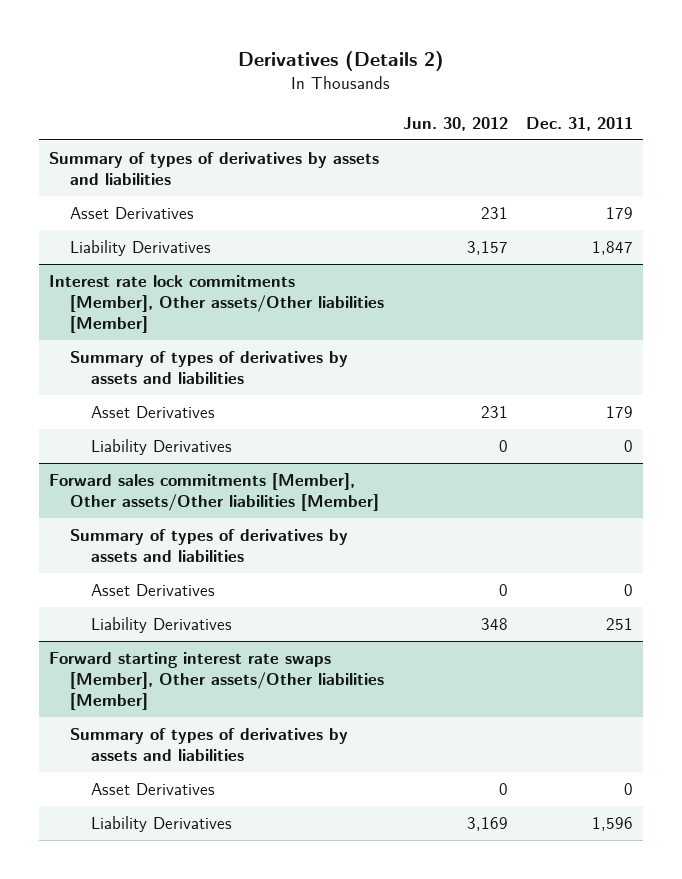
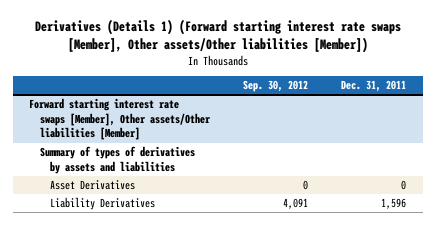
[237,50,444,71] Derivatives (Details 2) -> [34,18,401,53] Derivatives (Details 1) (Forward starting interest rate swaps [Member], Other assets/Other liabilities [Member])
[402,116,508,131] Jun. 30, 2012 -> none
none -> [242,80,308,93] Sep. 30, 2012
[48,151,379,185] Summary of types of derivatives by assets and liabilities -> none
[69,206,194,219] Asset Derivatives -> none
[69,239,211,256] Liability Derivatives -> none
[48,274,384,333] Interest rate lock commitments [Member], Other assets/Other liabilities [Member] -> none
[69,350,348,384] Summary of types of derivatives by assets and liabilities -> none
[90,405,215,418] Asset Derivatives -> none
[90,438,232,455] Liability Derivatives -> none
[48,472,379,511] Forward sales commitments [Member], Other assets/Other liabilities [Member] -> none
[69,528,348,562] Summary of types of derivatives by assets and liabilities -> none
[90,583,215,596] Asset Derivatives -> none
[90,616,232,633] Liability Derivatives -> none

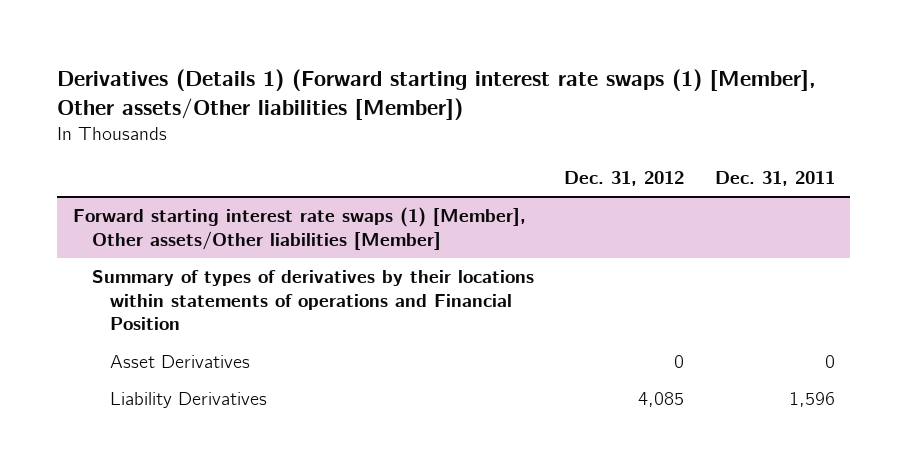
[34,18,401,53] Derivatives (Details 1) (Forward starting interest rate swaps [Member], Other assets/Other liabilities [Member]) -> [57,69,817,120] Derivatives (Details 1) (Forward starting interest rate swaps (1) [Member], Other assets/Other liabilities [Member])
[242,80,308,93] Sep. 30, 2012 -> none
none -> [564,170,685,186] Dec. 31, 2012
[29,98,211,141] Forward starting interest rate swaps [Member], Other assets/Other liabilities [Member] -> [72,207,526,250] Forward starting interest rate swaps (1) [Member], Other assets/Other liabilities [Member]
[39,146,195,174] Summary of types of derivatives by assets and liabilities -> [91,270,534,331] Summary of types of derivatives by their locations within statements of operations and Financial Position

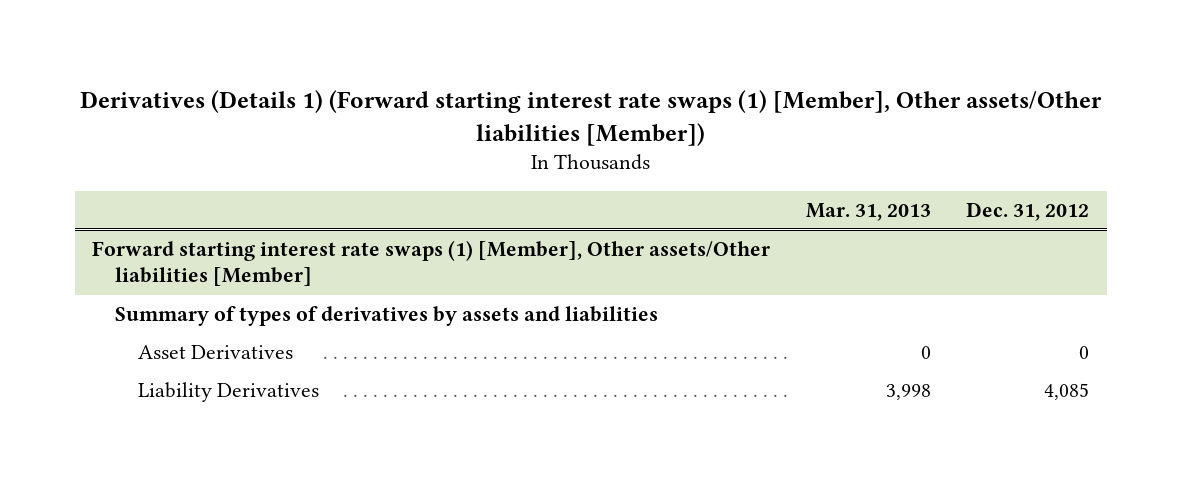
[714,170,835,186] Dec. 31, 2011 -> none
none -> [805,202,931,221] Mar. 31, 2013
[91,270,534,331] Summary of types of derivatives by their locations within statements of operations and Financial Position -> [115,306,659,327] Summary of types of derivatives by assets and liabilities

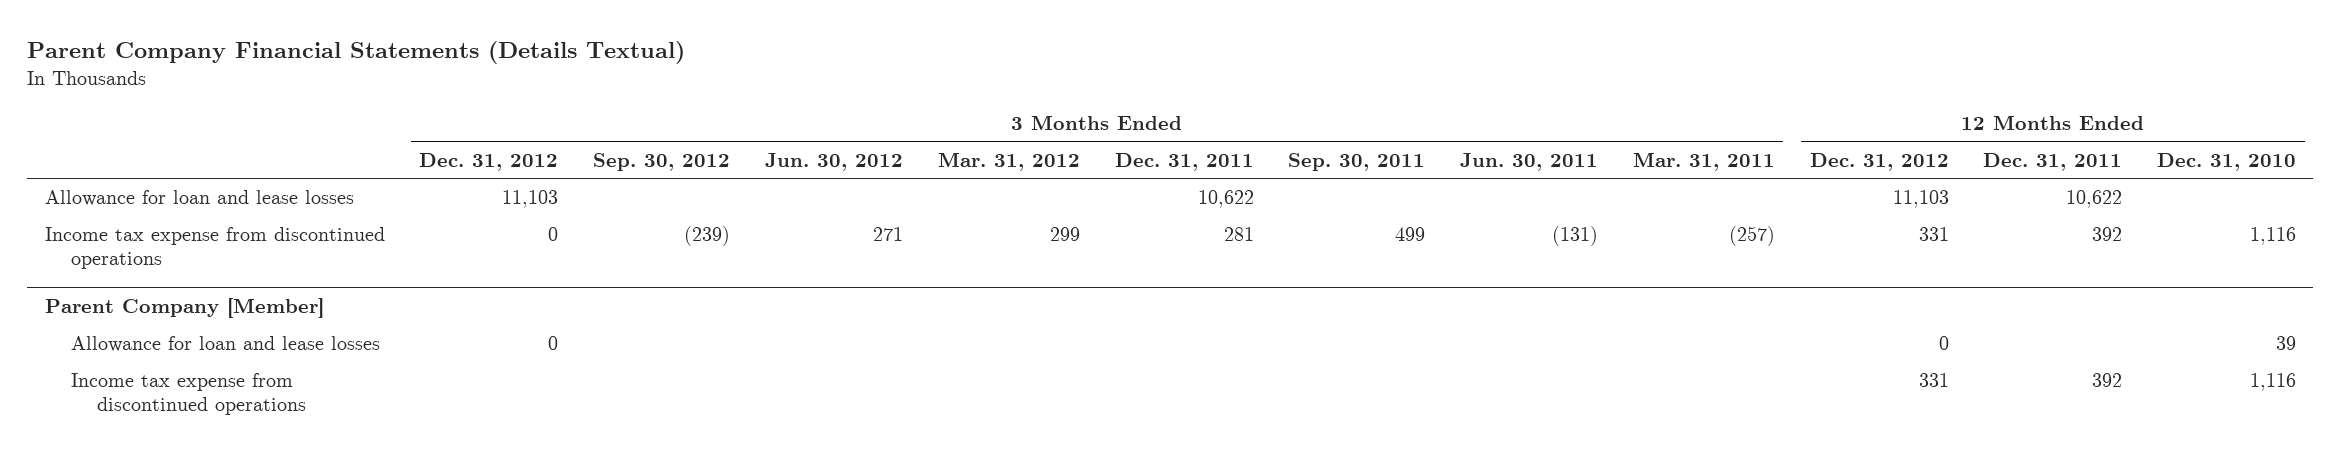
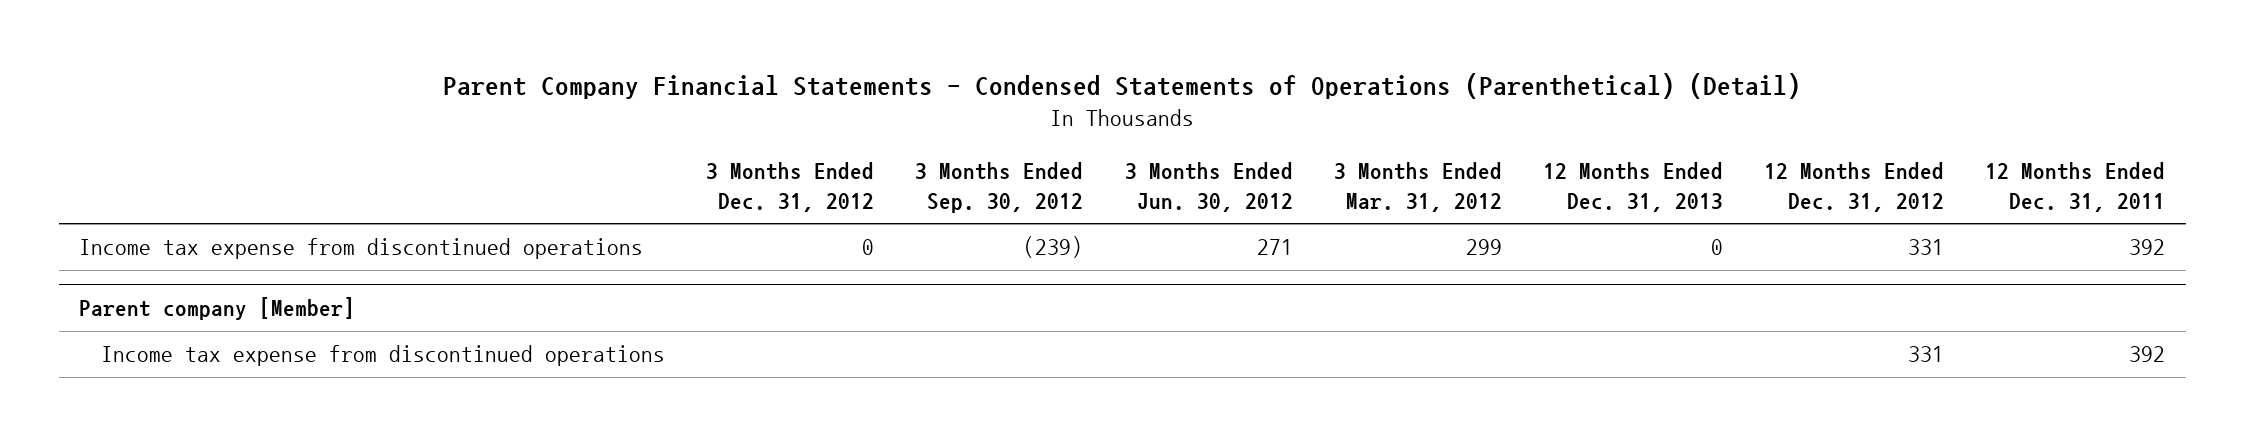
[27,41,686,65] Parent Company Financial Statements (Details Textual) -> [443,73,1802,100] Parent Company Financial Statements - Condensed Statements of Operations (Parenthetical) (Detail)
[1114,152,1254,171] Dec. 31, 2011 -> none
[1288,152,1426,171] Sep. 30, 2011 -> none
[1460,152,1599,171] Jun. 30, 2011 -> none
[1632,151,1775,171] Mar. 31, 2011 -> none
[2157,152,2297,171] Dec. 31, 2010 -> none
none -> [1542,162,1723,212] 12 Months Ended Dec. 31, 2013
[44,190,354,207] Allowance for loan and lease losses -> none
[71,336,381,353] Allowance for loan and lease losses -> none
[44,298,324,319] Parent Company [Member] -> [79,296,356,320] Parent company [Member]

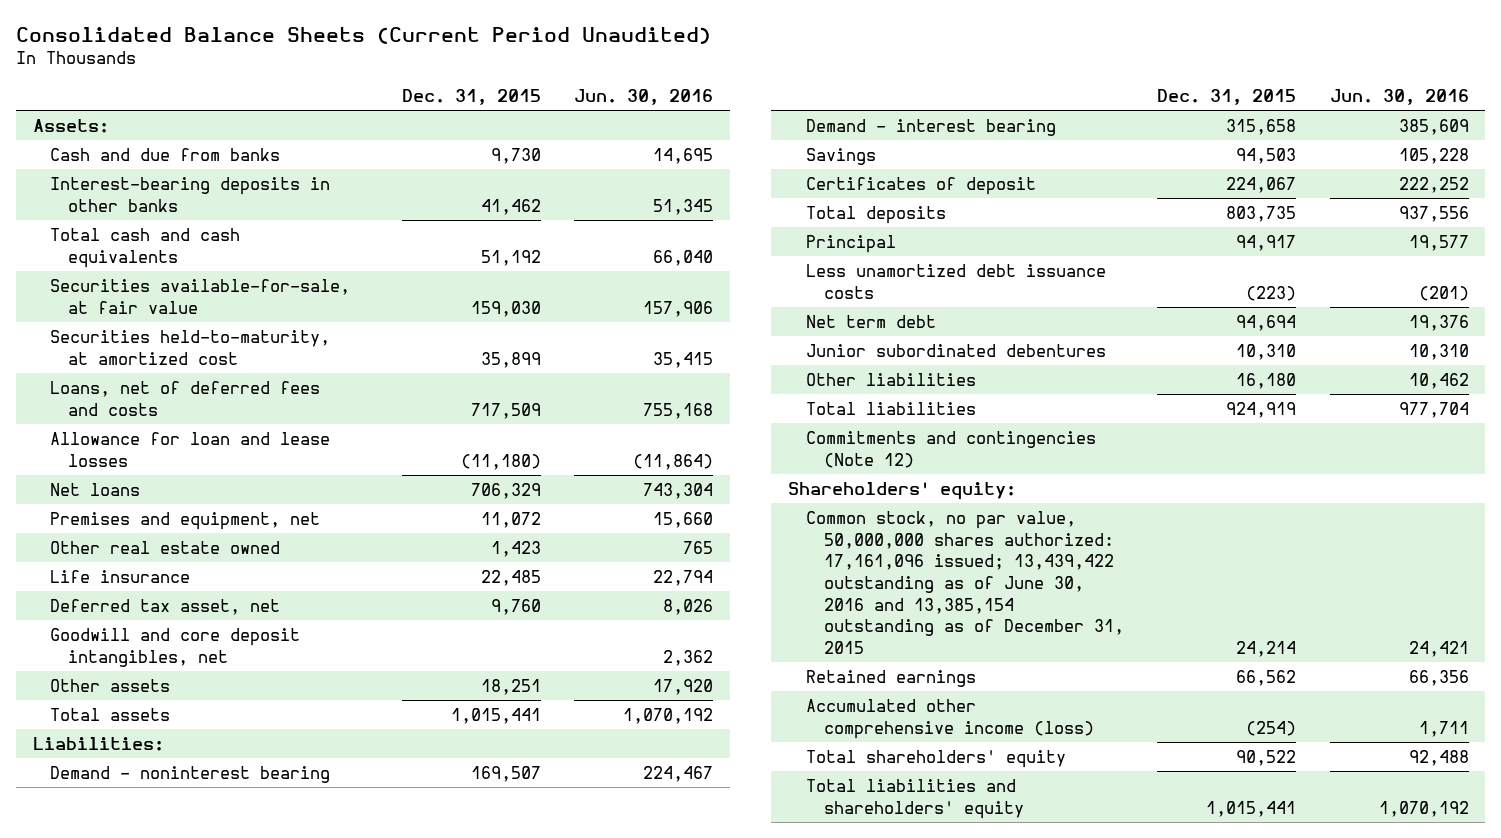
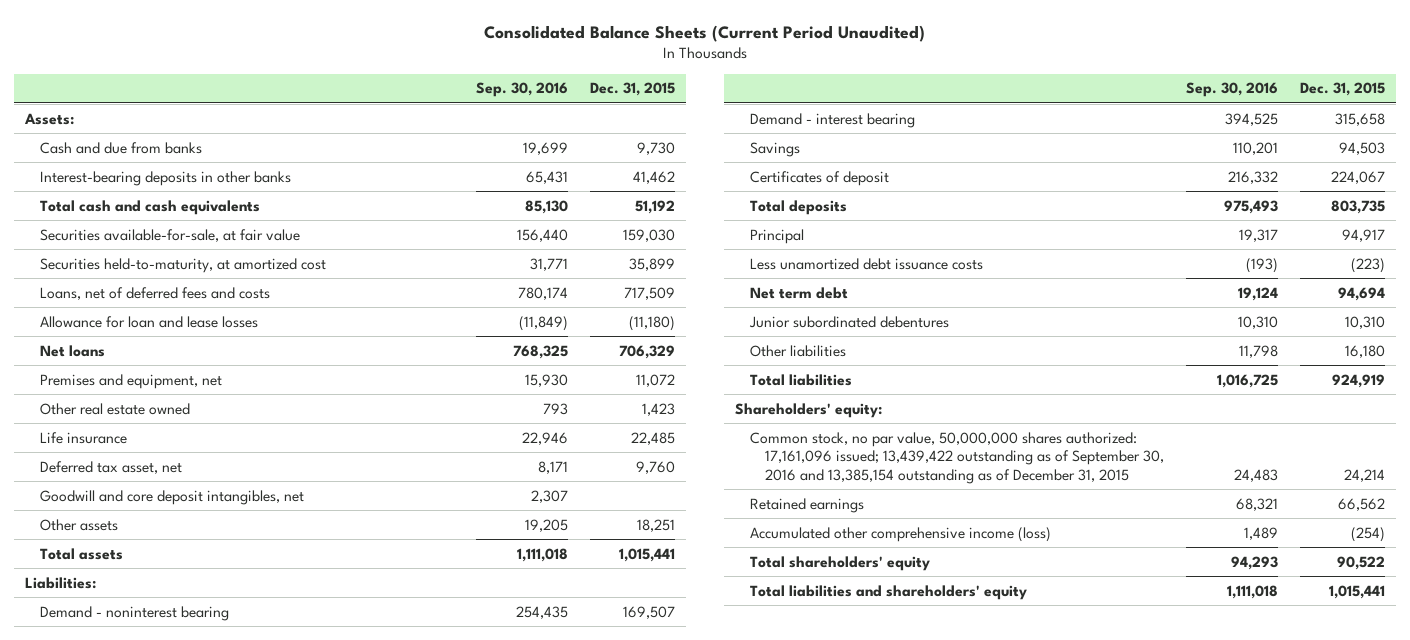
[574,88,714,105] Jun. 30, 2016 -> none
none -> [475,82,568,98] Sep. 30, 2016
[805,430,1096,468] Commitments and contingencies (Note 12) -> none
[805,510,1124,654] Common stock, no par value, 50,000,000 shares authorized: 17,161,096 issued; 13,439,422 outstanding as of June 30, 2016 and 13,385,154 outstanding as of December 31, 2015 -> [750,431,1164,484] Common stock, no par value, 50,000,000 shares authorized: 17,161,096 issued; 13,439,422 outstanding as of September 30, 2016 and 13,385,154 outstanding as of December 31, 2015

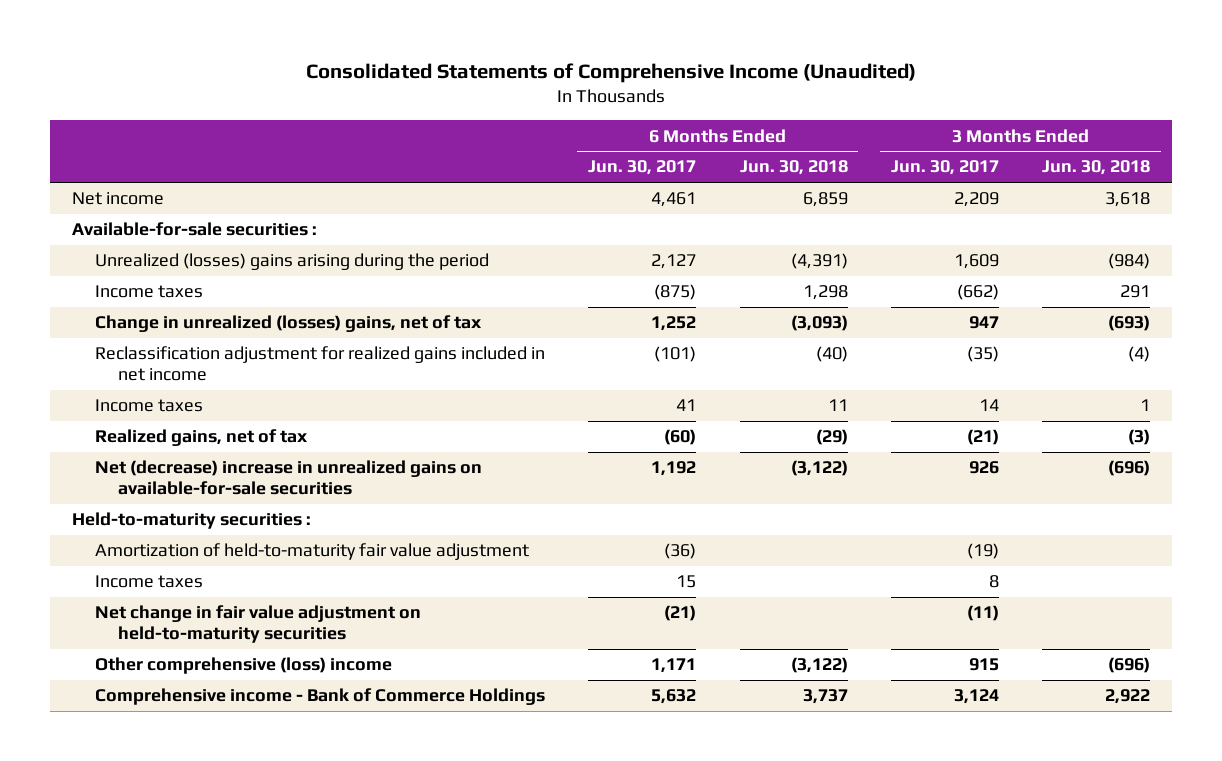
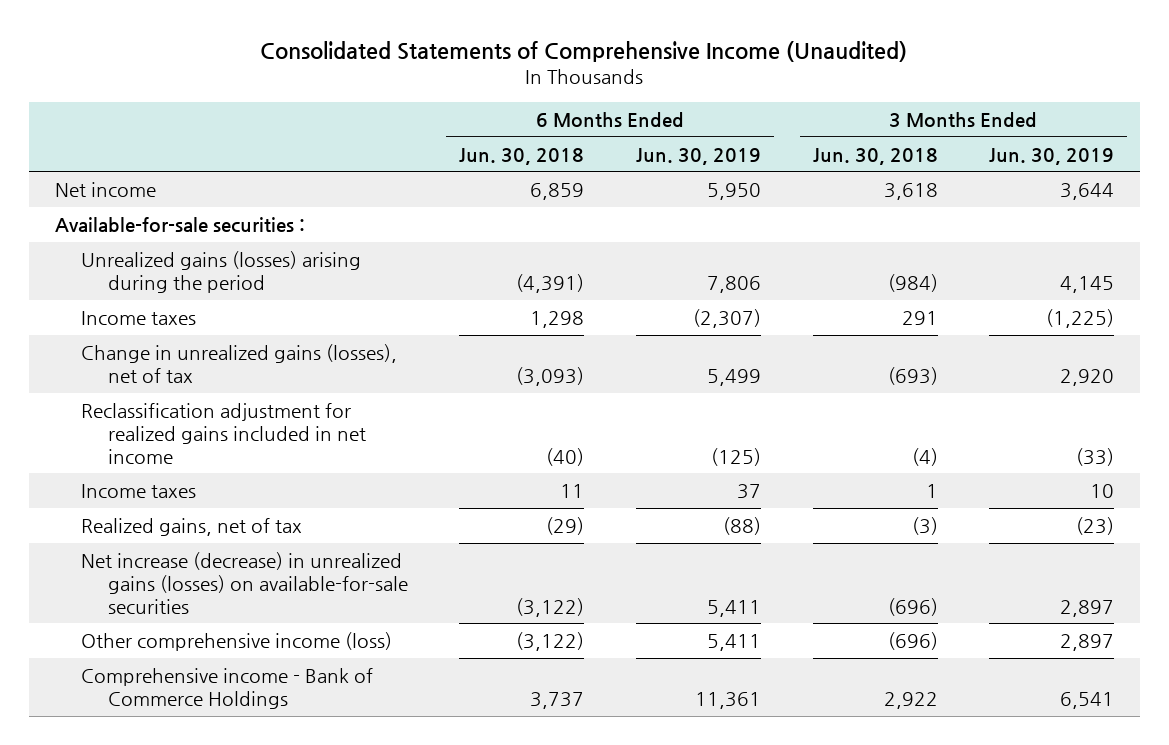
[588,160,697,176] Jun. 30, 2017 -> none
[890,160,999,176] Jun. 30, 2017 -> none
none -> [635,147,761,165] Jun. 30, 2019
none -> [989,147,1115,165] Jun. 30, 2019
[94,253,489,271] Unrealized (losses) gains arising during the period -> [81,250,362,293] Unrealized gains (losses) arising during the period
[94,315,482,333] Change in unrealized (losses) gains, net of tax -> [81,343,398,383] Change in unrealized gains (losses), net of tax
[71,512,311,530] Held-to-maturity securities : -> none
[94,543,529,561] Amortization of held-to-maturity fair value adjustment -> none
[94,575,203,589] Income taxes -> none
[94,605,421,643] Net change in fair value adjustment on held-to-maturity securities -> none
[94,460,482,495] Net (decrease) increase in unrealized gains on available-for-sale securities -> [81,551,408,614] Net increase (decrease) in unrealized gains (losses) on available-for-sale securities
[94,657,392,675] Other comprehensive (loss) income -> [81,631,393,651] Other comprehensive income (loss)

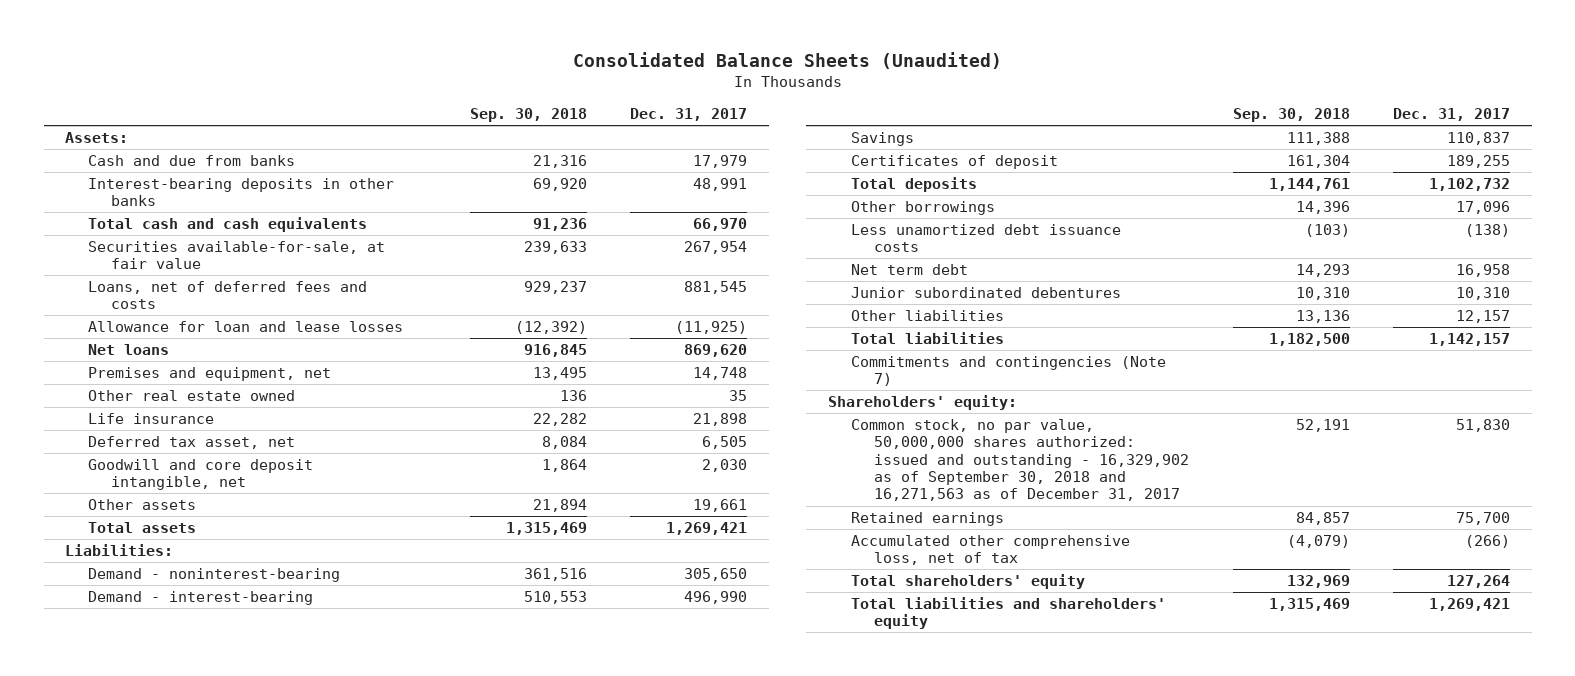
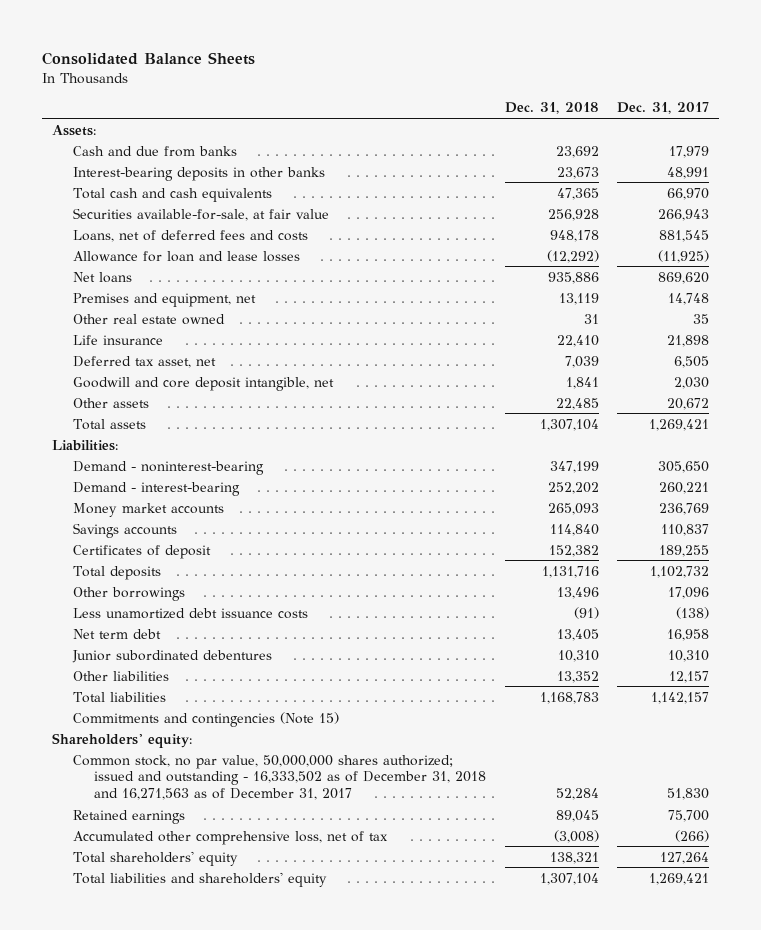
[572,52,1002,70] Consolidated Balance Sheets (Unaudited) -> [42,52,256,66] Consolidated Balance Sheets
[469,108,587,123] Sep. 30, 2018 -> none
none -> [504,102,599,115] Dec. 31, 2018
[684,241,748,255] 267,954 -> [658,208,710,221] 266,943
[693,499,748,513] 19,661 -> [667,397,710,410] 20,672
[684,591,748,605] 496,990 -> [659,481,710,494] 260,221
none -> [72,502,224,517] Money market accounts
[851,132,915,147] Savings -> [72,522,177,538] Savings accounts
[851,356,1167,387] Commitments and contingencies (Note 7) -> [72,711,339,727] Commitments and contingencies (Note 15)
[851,419,1190,502] Common stock, no par value, 50,000,000 shares authorized: issued and outstanding - 16,329,902 as of September 30, 2018 and 16,271,563 as of December 31, 2017 -> [72,754,486,801] Common stock, no par value, 50,000,000 shares authorized; issued and outstanding - 16,333,502 as of December 31, 2018 and 16,271,563 as of December 31, 2017

